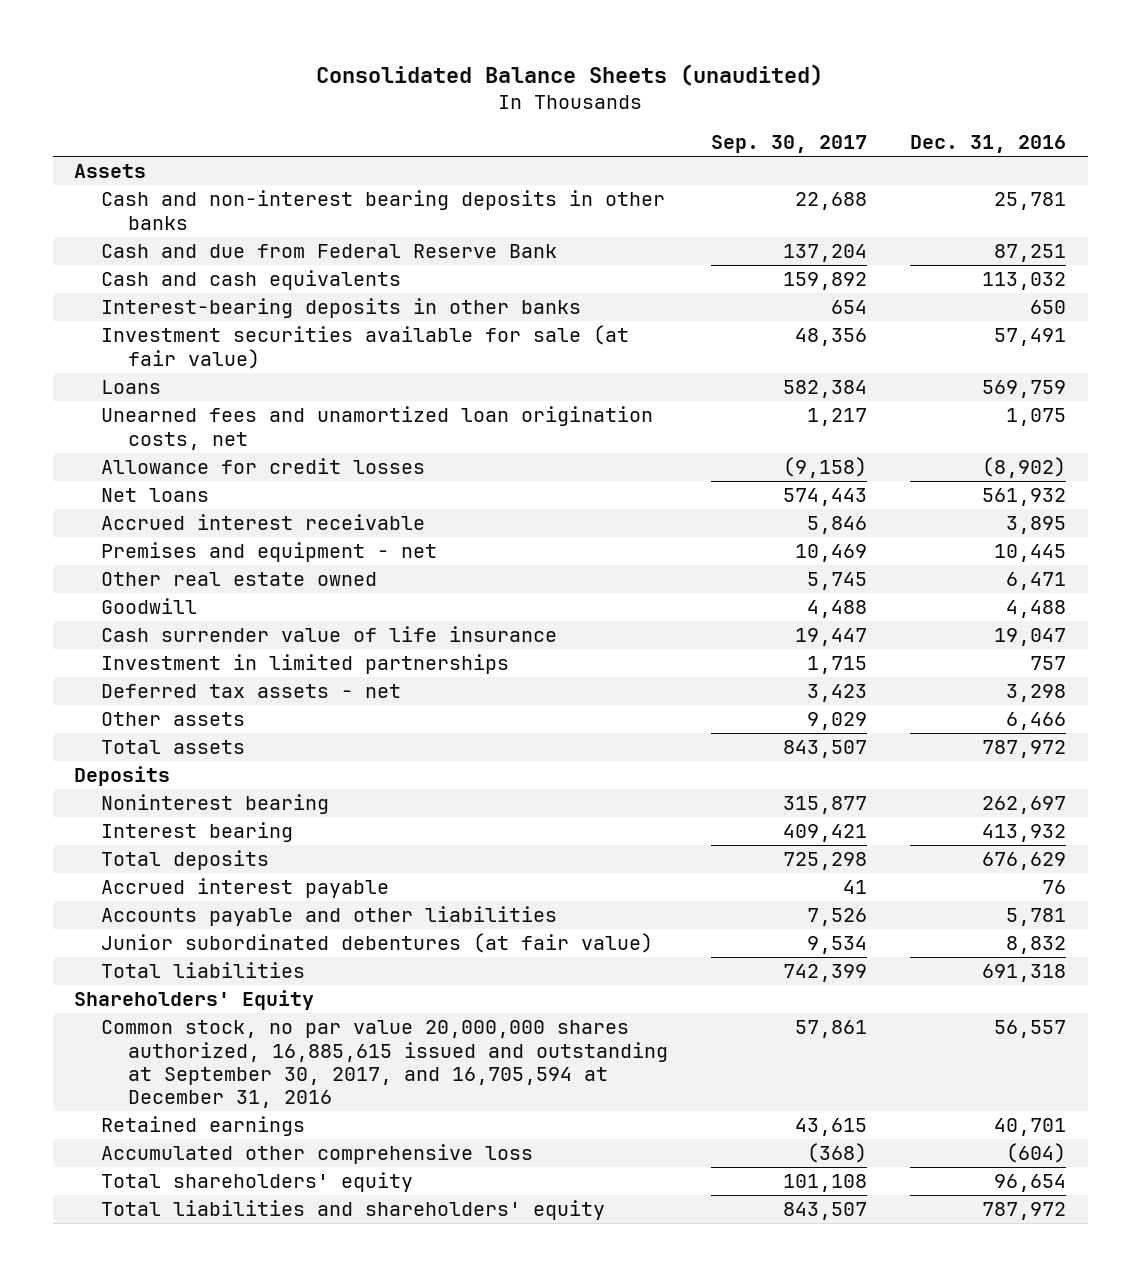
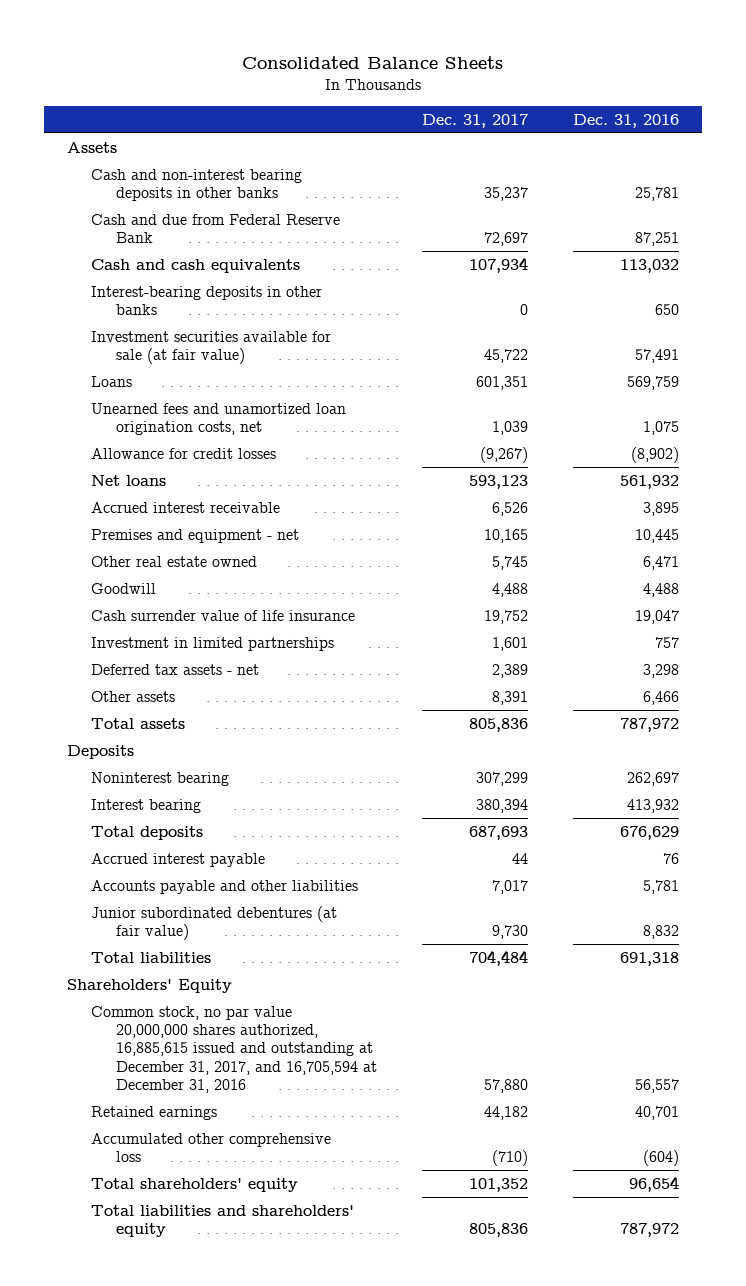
[316,63,824,86] Consolidated Balance Sheets (unaudited) -> [242,55,504,69] Consolidated Balance Sheets
[711,135,868,154] Sep. 30, 2017 -> none
none -> [421,113,528,128] Dec. 31, 2017
[100,1020,668,1109] Common stock, no par value 20,000,000 shares authorized, 16,885,615 issued and outstanding at September 30, 2017, and 16,705,594 at December 31, 2016 -> [91,1006,377,1093] Common stock, no par value 20,000,000 shares authorized, 16,885,615 issued and outstanding at December 31, 2017, and 16,705,594 at December 31, 2016

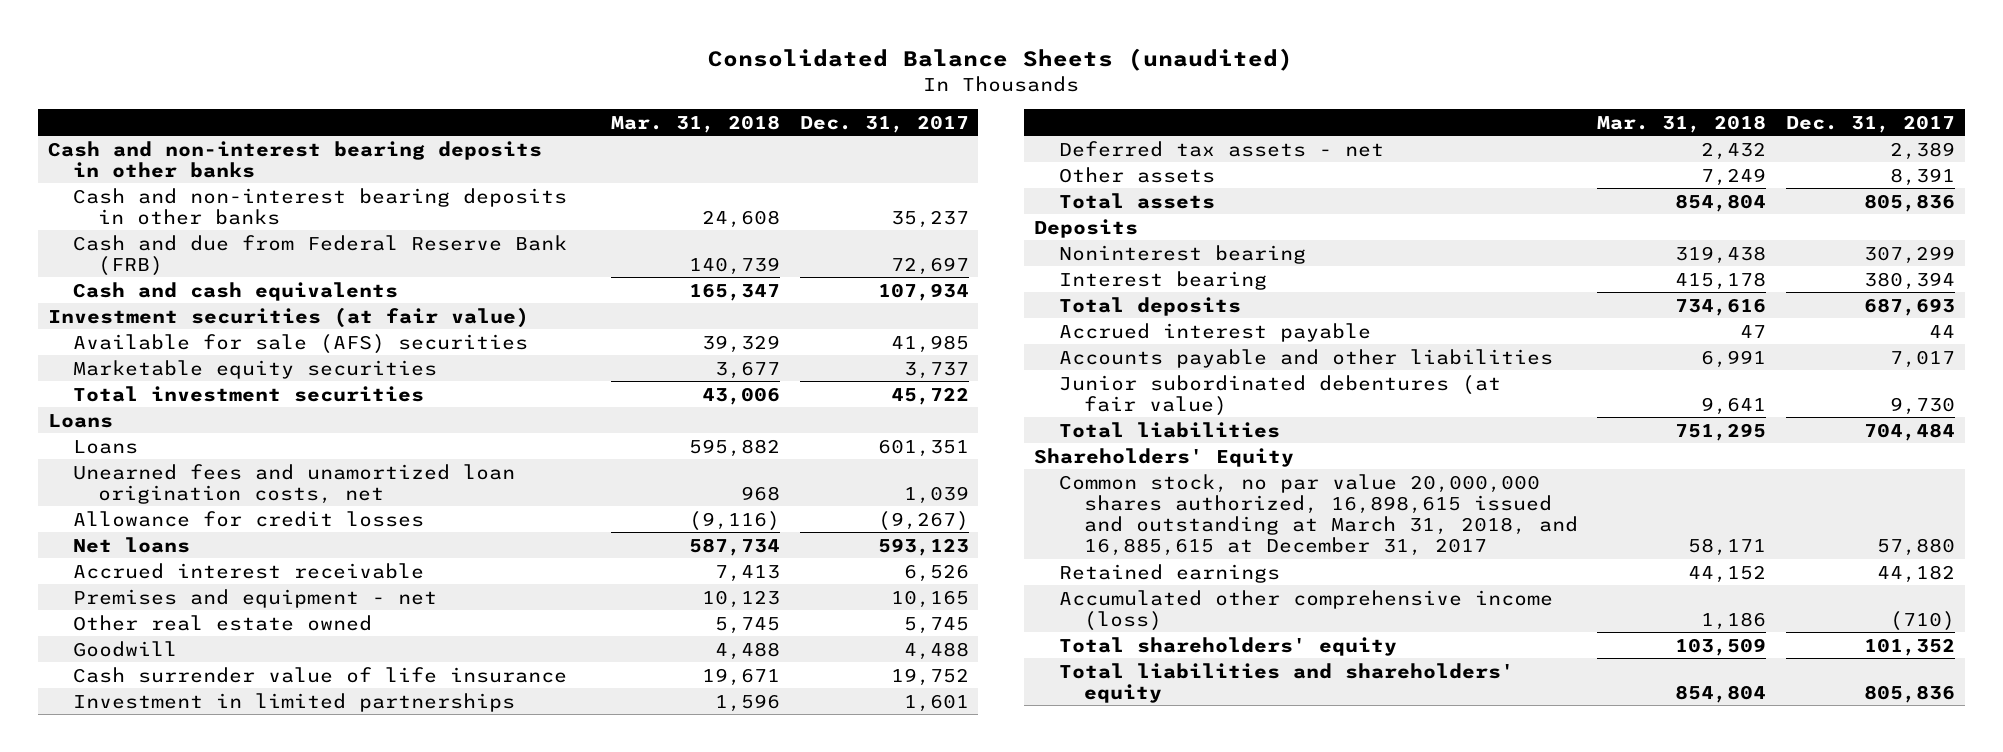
[242,55,504,69] Consolidated Balance Sheets -> [708,48,1294,72] Consolidated Balance Sheets (unaudited)
[573,113,680,128] Dec. 31, 2016 -> none
none -> [611,114,781,133] Mar. 31, 2018
[66,142,117,154] Assets -> none
none -> [47,140,542,178] Cash and non-interest bearing deposits in other banks
[91,214,341,244] Cash and due from Federal Reserve Bank -> [72,234,567,276] Cash and due from Federal Reserve Bank (FRB)
[91,286,323,316] Interest-bearing deposits in other banks -> none
none -> [47,306,529,328] Investment securities (at fair value)
none -> [72,333,528,354] Available for sale (AFS) securities
none -> [72,359,437,379] Marketable equity securities
[91,331,332,365] Investment securities available for sale (at fair value) -> [72,385,424,402] Total investment securities
none -> [47,413,113,428] Loans
[91,1006,377,1093] Common stock, no par value 20,000,000 shares authorized, 16,885,615 issued and outstanding at December 31, 2017, and 16,705,594 at December 31, 2016 -> [1058,473,1578,557] Common stock, no par value 20,000,000 shares authorized, 16,898,615 issued and outstanding at March 31, 2018, and 16,885,615 at December 31, 2017
[91,1133,332,1163] Accumulated other comprehensive loss -> [1058,589,1553,631] Accumulated other comprehensive income (loss)

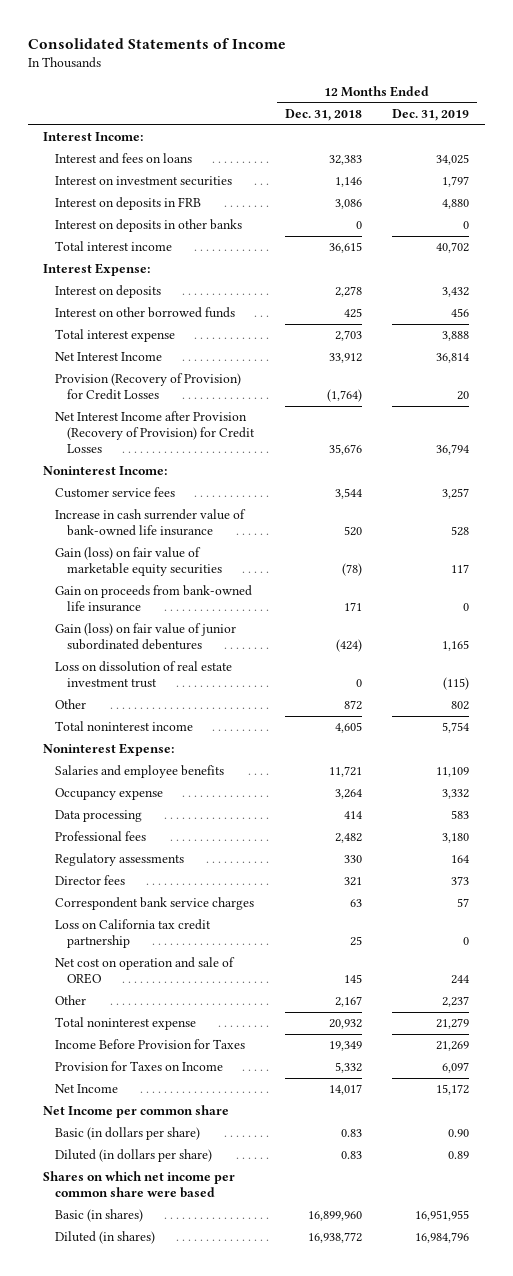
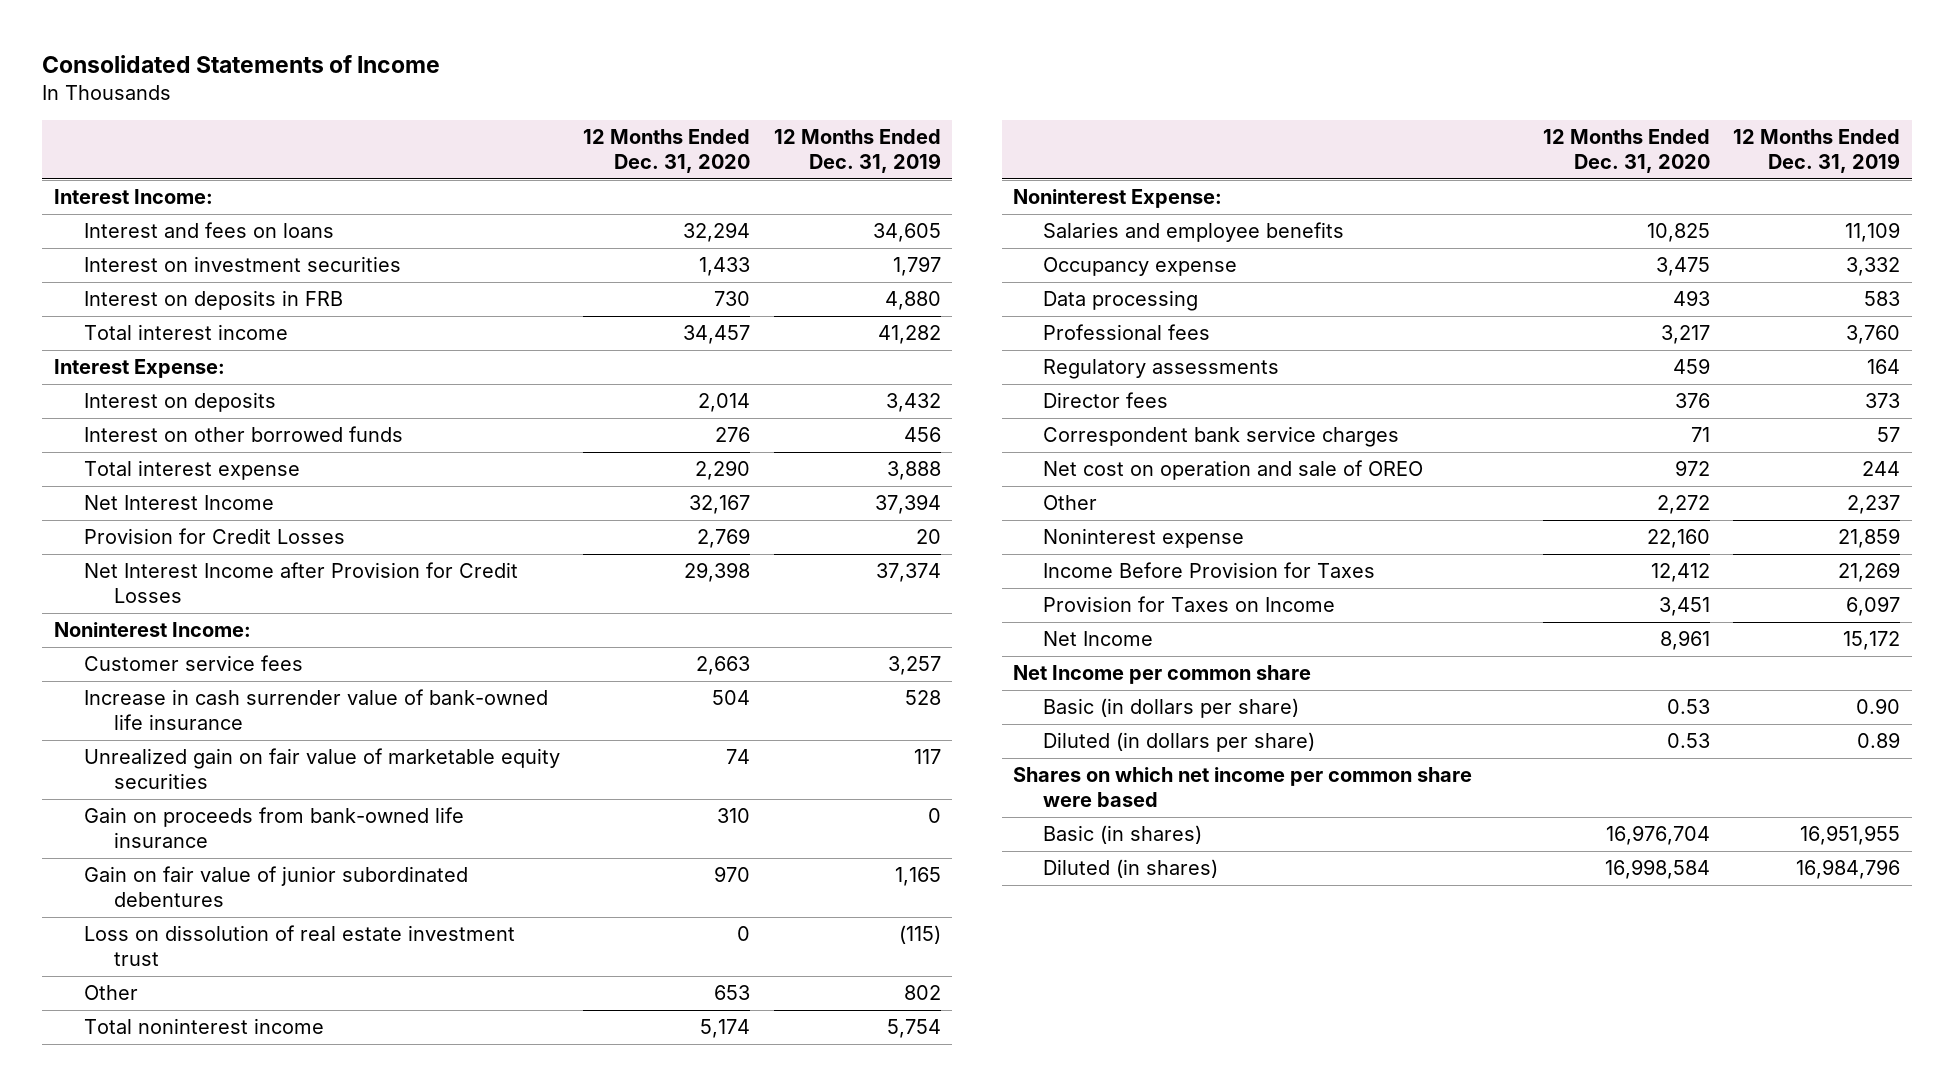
[284,109,362,122] Dec. 31, 2018 -> none
none -> [583,128,751,173] 12 Months Ended Dec. 31, 2020
[436,154,470,166] 34,025 -> [872,223,941,243] 34,605
[55,219,243,233] Interest on deposits in other banks -> none
[436,242,470,254] 40,702 -> [877,325,941,345] 41,282
[436,353,470,364] 36,814 -> [874,494,941,515] 37,394
[55,373,242,401] Provision (Recovery of Provision) for Credit Losses -> [84,528,346,545] Provision for Credit Losses
[55,411,256,454] Net Interest Income after Provision (Recovery of Provision) for Credit Losses -> [84,562,519,604] Net Interest Income after Provision for Credit Losses
[436,444,470,456] 36,794 -> [875,563,941,583] 37,374
[55,547,223,577] Gain (loss) on fair value of marketable equity securities -> [84,748,561,790] Unrealized gain on fair value of marketable equity securities
[55,623,237,651] Gain (loss) on fair value of junior subordinated debentures -> [84,866,469,908] Gain on fair value of junior subordinated debentures
[442,833,470,844] 3,180 -> [1845,325,1900,345] 3,760
[55,919,212,949] Loss on California tax credit partnership -> none
[55,1017,197,1031] Total noninterest expense -> [1043,528,1245,549] Noninterest expense
[436,1018,470,1030] 21,279 -> [1837,528,1900,549] 21,859

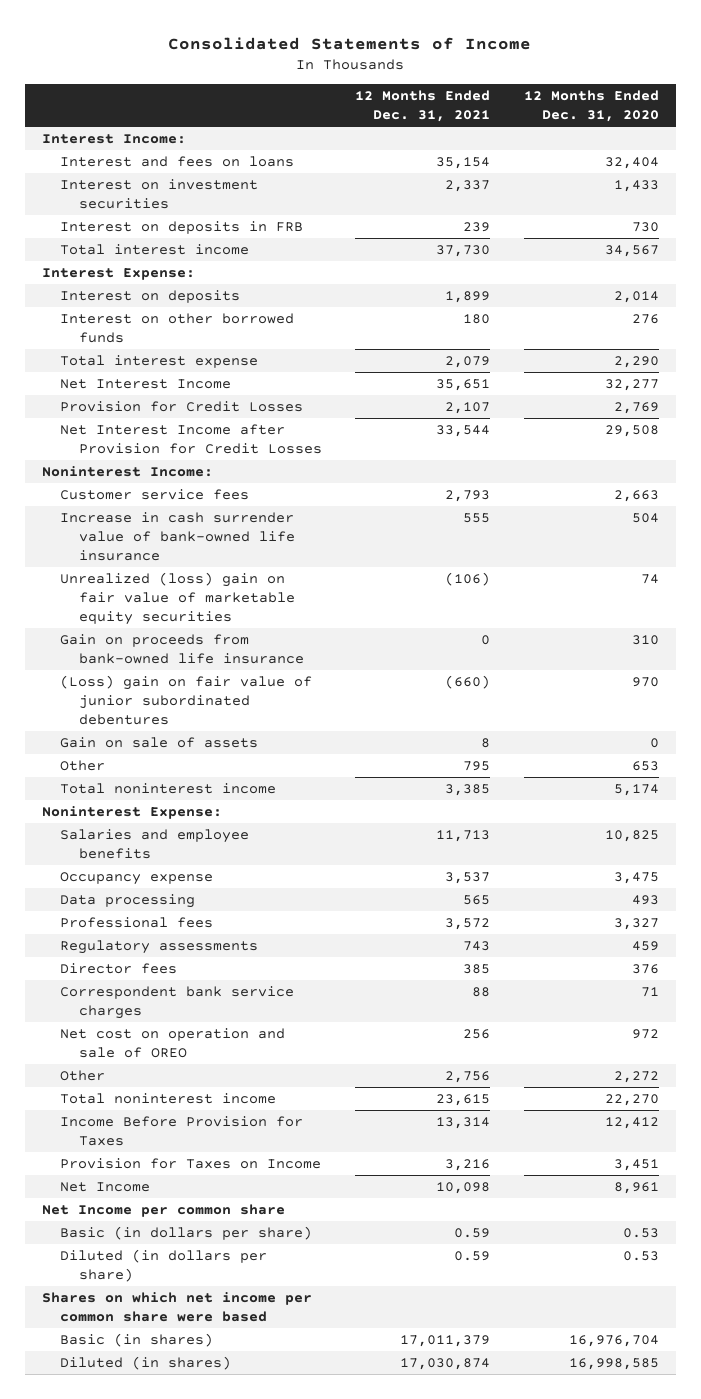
[773,128,941,173] 12 Months Ended Dec. 31, 2019 -> none
none -> [355,90,491,123] 12 Months Ended Dec. 31, 2021
[683,222,751,243] 32,294 -> [605,156,660,169] 32,404
[683,325,751,345] 34,457 -> [605,244,660,257] 34,567
[689,495,751,515] 32,167 -> [605,378,660,391] 32,277
[684,562,751,583] 29,398 -> [605,424,660,437] 29,508
[84,748,561,790] Unrealized gain on fair value of marketable equity securities -> [60,571,295,626] Unrealized (loss) gain on fair value of marketable equity securities
[84,925,516,967] Loss on dissolution of real estate investment trust -> none
[84,866,469,908] Gain on fair value of junior subordinated debentures -> [60,674,313,726] (Loss) gain on fair value of junior subordinated debentures
none -> [60,736,259,748] Gain on sale of assets
[1660,325,1710,345] 3,217 -> [614,917,660,930] 3,327
[1043,528,1245,549] Noninterest expense -> [60,1092,277,1104] Total noninterest income
[1646,529,1710,549] 22,160 -> [605,1093,660,1106] 22,270
[1604,859,1710,880] 16,998,584 -> [569,1357,660,1370] 16,998,585

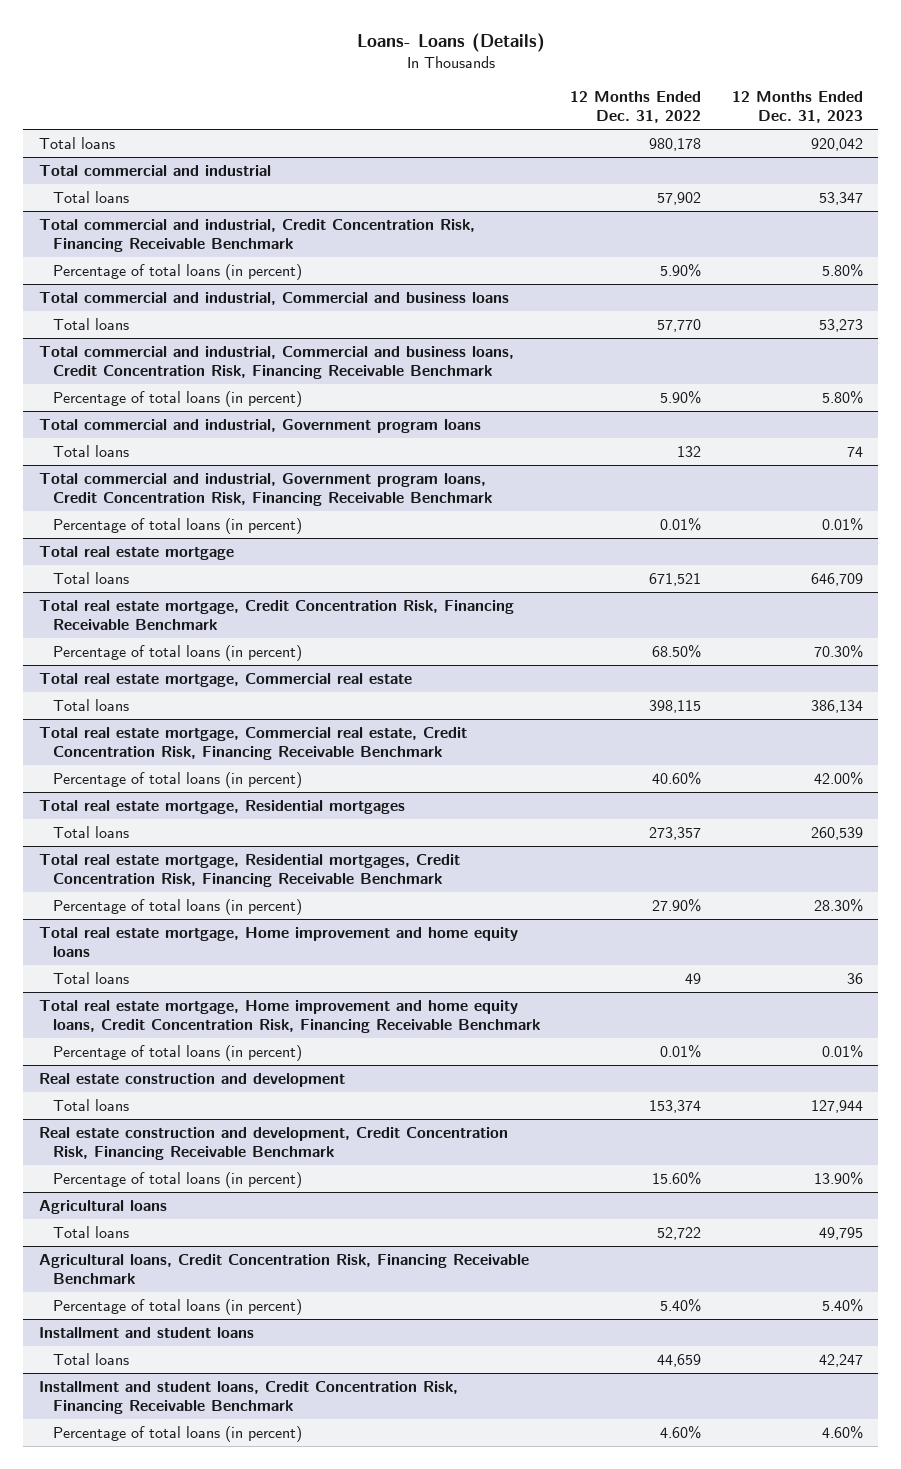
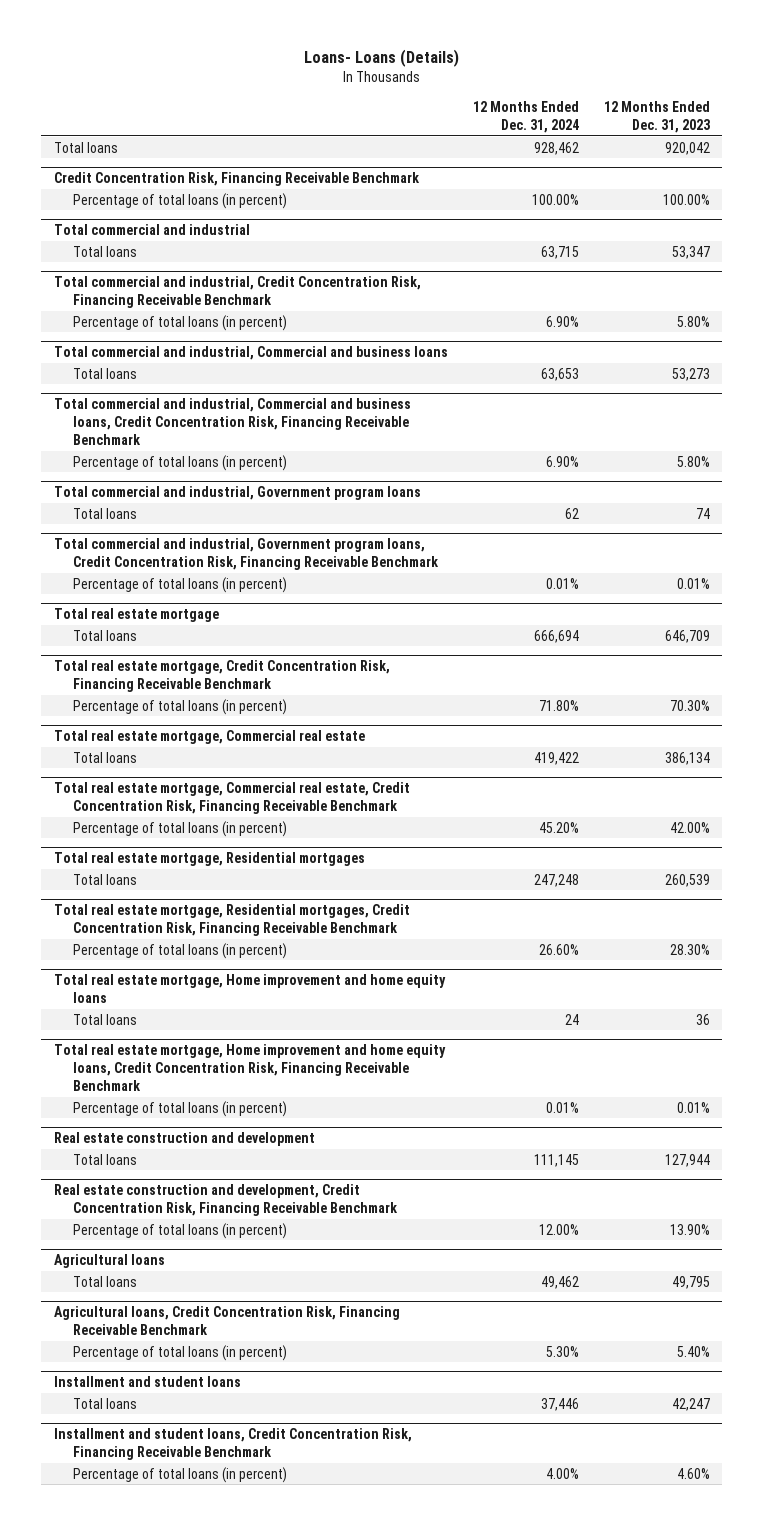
[570,91,702,123] 12 Months Ended Dec. 31, 2022 -> none
none -> [472,100,579,133] 12 Months Ended Dec. 31, 2024
none -> [53,171,420,186] Credit Concentration Risk, Financing Receivable Benchmark
none -> [72,192,287,209] Percentage of total loans (in percent)

